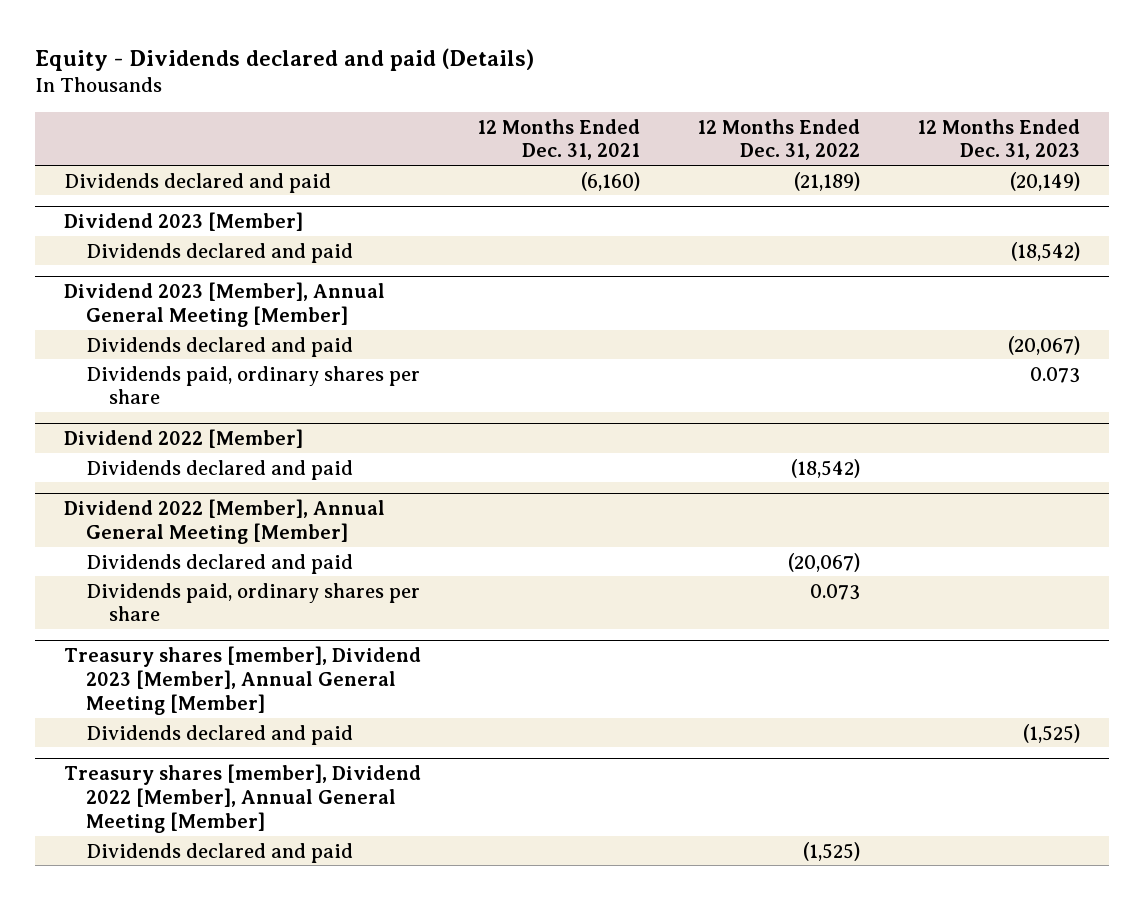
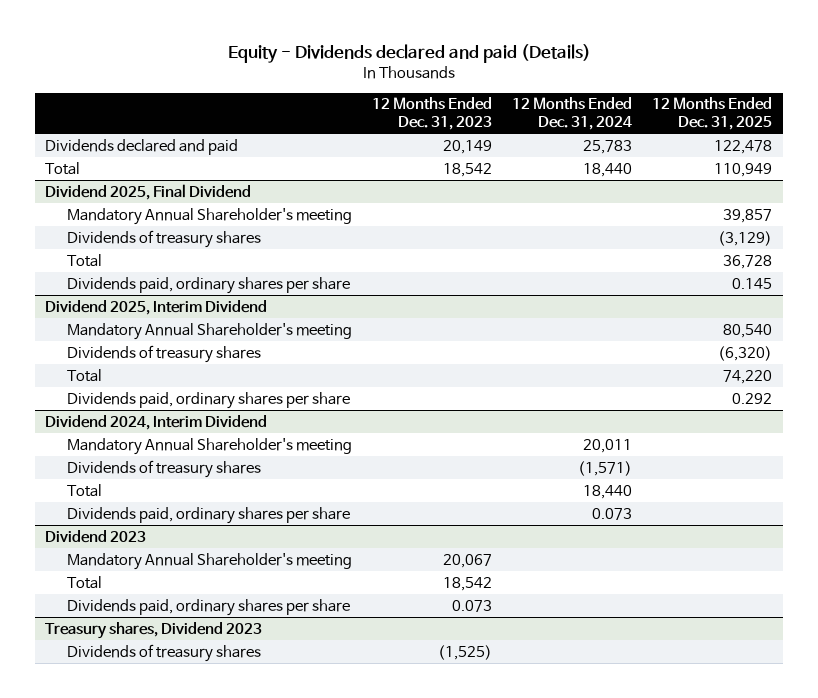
[477,118,641,161] 12 Months Ended Dec. 31, 2021 -> none
[697,118,861,161] 12 Months Ended Dec. 31, 2022 -> none
none -> [512,97,633,131] 12 Months Ended Dec. 31, 2024
none -> [652,97,773,131] 12 Months Ended Dec. 31, 2025
[86,242,354,263] Dividends declared and paid -> none
[63,282,385,328] Dividend 2023 [Member], Annual General Meeting [Member] -> none
[86,336,354,357] Dividends declared and paid -> none
[86,365,421,405] Dividends paid, ordinary shares per share -> none
[63,429,303,449] Dividend 2022 [Member] -> none
[86,459,354,480] Dividends declared and paid -> none
[63,499,385,545] Dividend 2022 [Member], Annual General Meeting [Member] -> none
[86,553,354,574] Dividends declared and paid -> none
[86,582,421,622] Dividends paid, ordinary shares per share -> none
[63,764,421,833] Treasury shares [member], Dividend 2022 [Member], Annual General Meeting [Member] -> none
[86,842,354,863] Dividends declared and paid -> none
[1010,171,1081,191] (20,149) -> [443,139,493,154] 20,149
none -> [45,161,81,175] Total
none -> [45,183,252,200] Dividend 2025, Final Dividend
none -> [67,207,353,225] Mandatory Annual Shareholder's meeting
none -> [67,229,262,248] Dividends of treasury shares
none -> [67,253,103,267] Total
none -> [67,276,351,294] Dividends paid, ordinary shares per share
none -> [45,299,268,315] Dividend 2025, Interim Dividend
none -> [67,322,353,340] Mandatory Annual Shareholder's meeting
none -> [67,344,262,363] Dividends of treasury shares
none -> [67,368,103,382] Total
none -> [67,391,351,409] Dividends paid, ordinary shares per share
none -> [45,414,268,430] Dividend 2024, Interim Dividend
none -> [67,437,353,455] Mandatory Annual Shareholder's meeting
none -> [67,459,262,478] Dividends of treasury shares
none -> [67,483,103,497] Total
none -> [67,506,351,524] Dividends paid, ordinary shares per share
[63,212,303,232] Dividend 2023 [Member] -> [45,529,147,543] Dividend 2023
none -> [67,552,353,570] Mandatory Annual Shareholder's meeting
none -> [67,575,103,589] Total
none -> [67,598,351,616] Dividends paid, ordinary shares per share
[63,646,421,715] Treasury shares [member], Dividend 2023 [Member], Annual General Meeting [Member] -> [45,621,263,639] Treasury shares, Dividend 2023
[86,724,354,745] Dividends declared and paid -> [67,643,262,662] Dividends of treasury shares

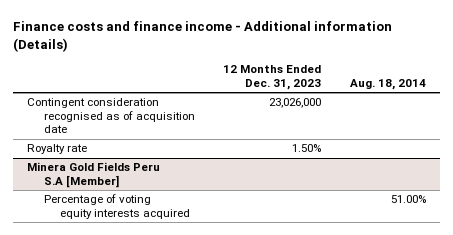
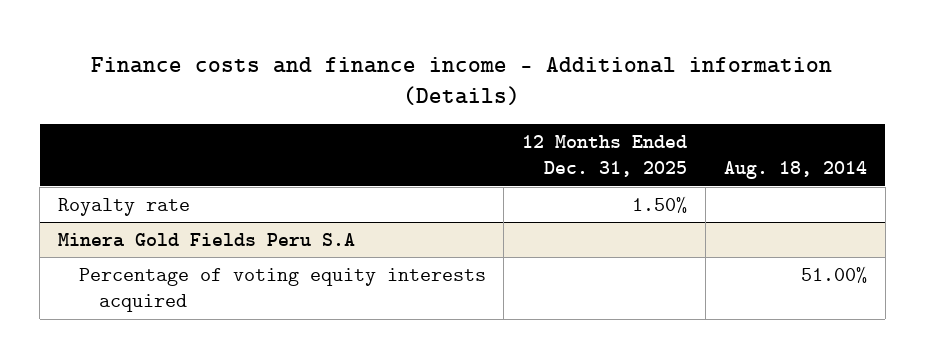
[223,65,322,90] 12 Months Ended Dec. 31, 2023 -> none
none -> [522,134,688,178] 12 Months Ended Dec. 31, 2025
[27,98,195,134] Contingent consideration recognised as of acquisition date -> none
[27,162,161,188] Minera Gold Fields Peru S.A [Member] -> [58,232,356,247] Minera Gold Fields Peru S.A

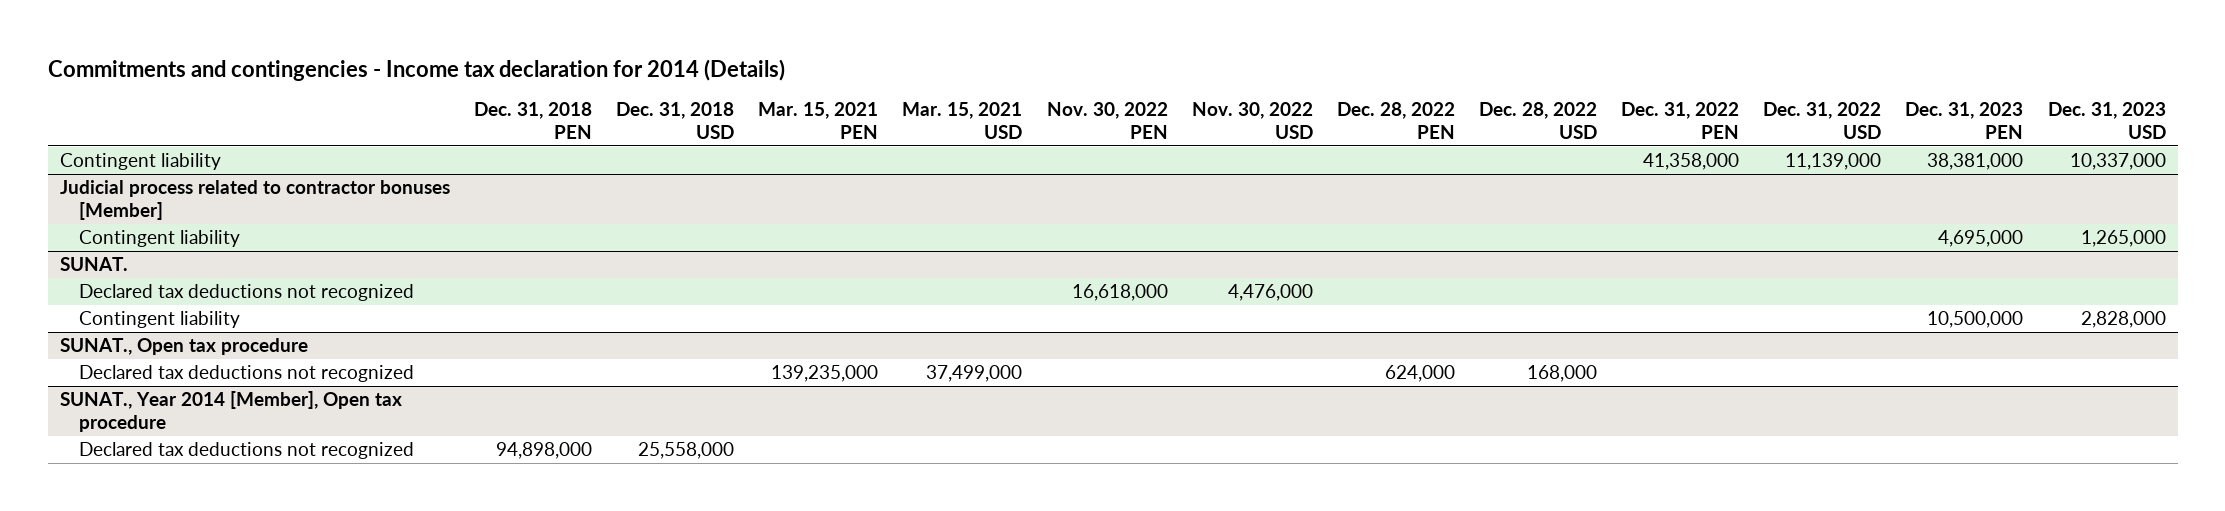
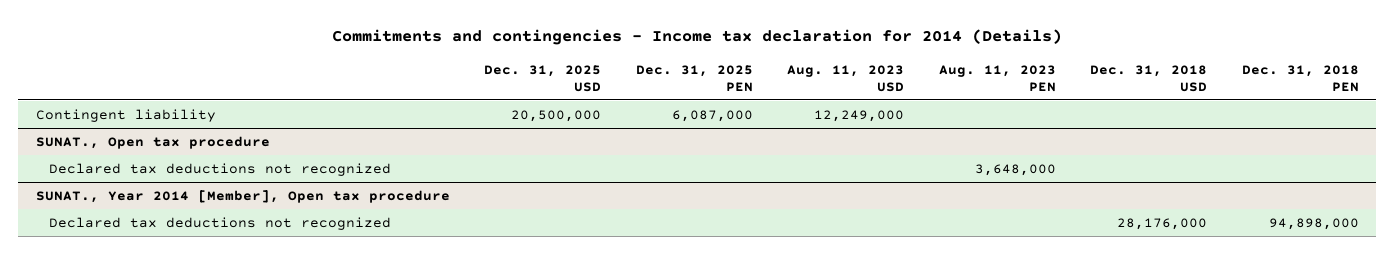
[758,102,879,139] Mar. 15, 2021 PEN -> none
[902,102,1023,139] Mar. 15, 2021 USD -> none
[1046,102,1168,139] Nov. 30, 2022 PEN -> none
[1191,102,1313,139] Nov. 30, 2022 USD -> none
[1336,102,1455,139] Dec. 28, 2022 PEN -> none
[1478,102,1597,139] Dec. 28, 2022 USD -> none
[1621,102,1740,139] Dec. 31, 2022 PEN -> none
[1763,102,1882,139] Dec. 31, 2022 USD -> none
[1905,102,2024,139] Dec. 31, 2023 PEN -> none
[2047,102,2166,139] Dec. 31, 2023 USD -> none
none -> [484,64,602,92] Dec. 31, 2025 USD
none -> [635,64,753,92] Dec. 31, 2025 PEN
none -> [787,64,905,92] Aug. 11, 2023 USD
none -> [938,64,1056,92] Aug. 11, 2023 PEN
[59,180,450,221] Judicial process related to contractor bonuses [Member] -> none
[79,230,241,248] Contingent liability -> none
[59,257,128,272] SUNAT. -> none
[79,284,415,302] Declared tax deductions not recognized -> none
[79,311,241,329] Contingent liability -> none
[638,442,735,460] 25,558,000 -> [1117,217,1208,230] 28,176,000

